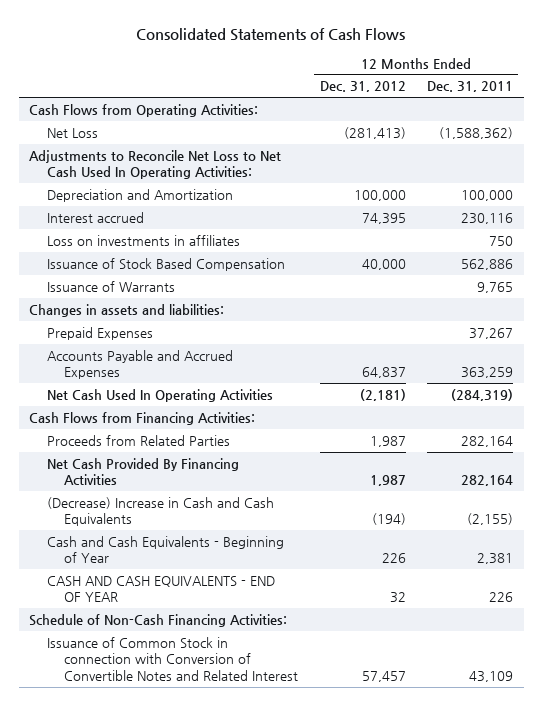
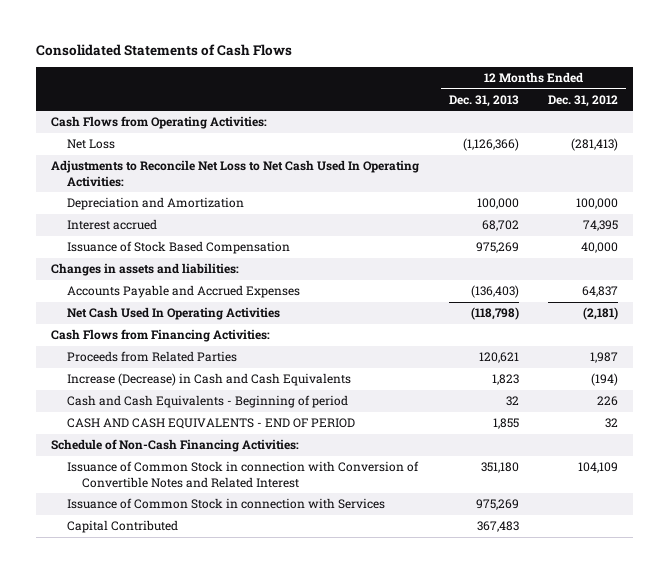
[427,81,514,93] Dec. 31, 2011 -> none
none -> [448,94,519,107] Dec. 31, 2013
[46,234,240,246] Loss on investments in affiliates -> none
[46,280,175,292] Issuance of Warrants -> none
[46,326,153,340] Prepaid Expenses -> none
[46,457,239,486] Net Cash Provided By Financing Activities -> none
[46,496,274,527] (Decrease) Increase in Cash and Cash Equivalents -> [66,373,351,387] Increase (Decrease) in Cash and Cash Equivalents
[46,535,284,564] Cash and Cash Equivalents - Beginning of Year -> [66,395,348,409] Cash and Cash Equivalents - Beginning of period
[46,575,275,603] CASH AND CASH EQUIVALENTS - END OF YEAR -> [66,418,355,430] CASH AND CASH EQUIVALENTS - END OF PERIOD
[361,670,406,682] 57,457 -> [578,462,619,474] 104,109
none -> [66,498,385,510] Issuance of Common Stock in connection with Services
none -> [66,520,178,534] Capital Contributed

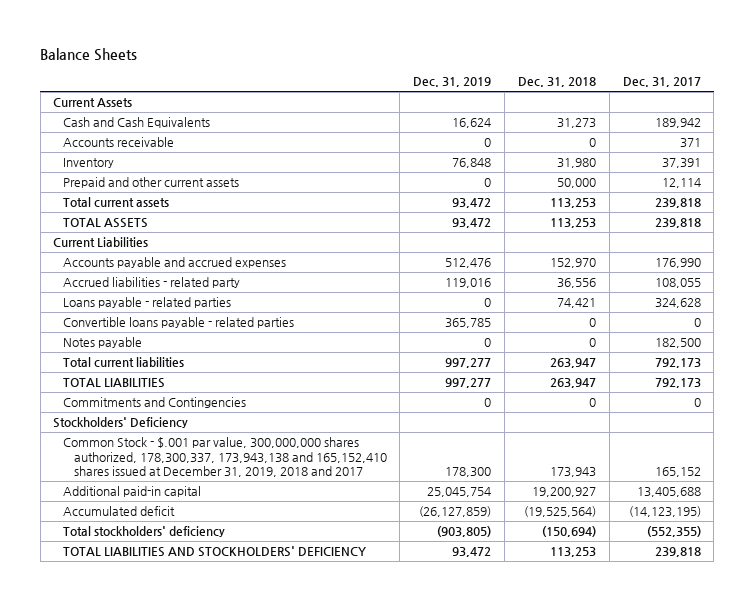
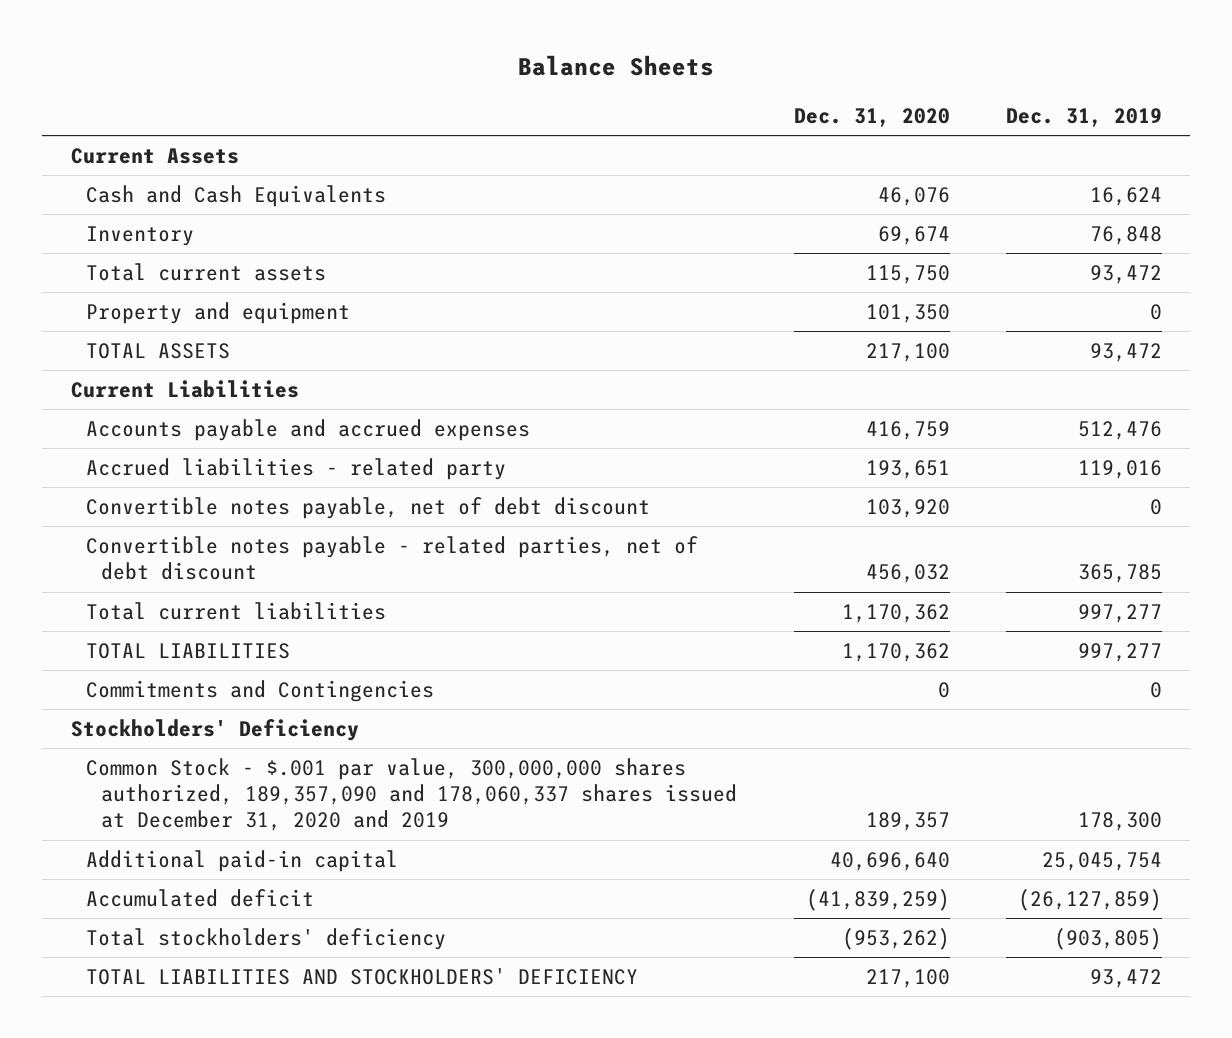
[517,77,596,88] Dec. 31, 2018 -> none
[622,77,701,88] Dec. 31, 2017 -> none
none -> [793,107,950,127] Dec. 31, 2020
[63,137,175,148] Accounts receivable -> none
[63,177,240,189] Prepaid and other current assets -> none
none -> [85,302,350,325] Property and equipment
[63,297,232,309] Loans payable - related parties -> none
[63,337,143,349] Notes payable -> none
none -> [85,497,650,520] Convertible notes payable, net of debt discount
[63,317,295,329] Convertible loans payable - related parties -> [85,536,698,581] Convertible notes payable - related parties, net of debt discount
[63,437,387,478] Common Stock - $.001 par value, 300,000,000 shares authorized, 178,300,337, 173,943,138 and 165,152,410 shares issued at December 31, 2019, 2018 and 2017 -> [85,758,738,832] Common Stock - $.001 par value, 300,000,000 shares authorized, 189,357,090 and 178,060,337 shares issued at December 31, 2020 and 2019

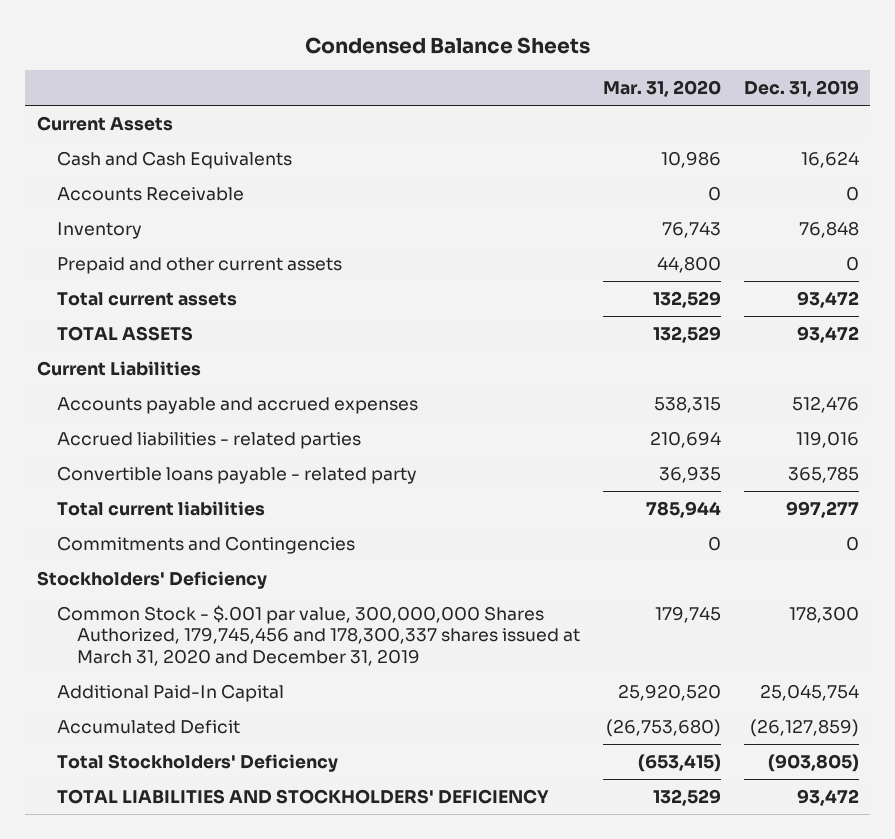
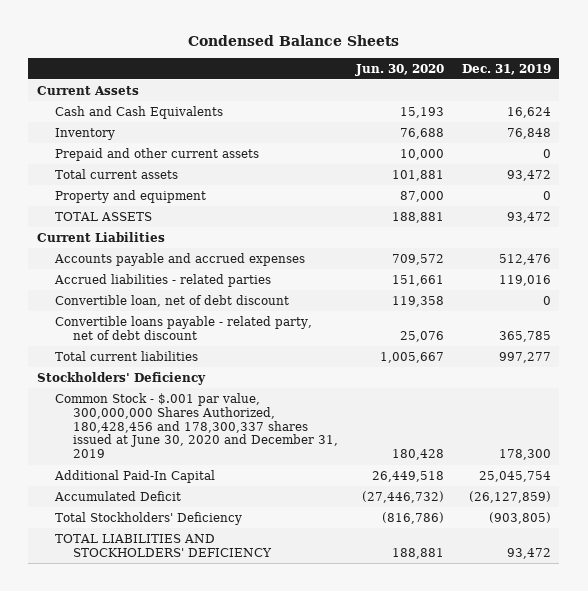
[603,80,722,98] Mar. 31, 2020 -> none
none -> [354,63,444,76] Jun. 30, 2020
[57,186,245,201] Accounts Receivable -> none
none -> [55,189,207,203] Property and equipment
none -> [55,294,290,307] Convertible loan, net of debt discount
[57,465,418,484] Convertible loans payable - related party -> [55,315,313,340] Convertible loans payable - related party, net of debt discount
[57,535,356,554] Commitments and Contingencies -> none
[57,604,581,666] Common Stock - $.001 par value, 300,000,000 Shares Authorized, 179,745,456 and 178,300,337 shares issued at March 31, 2020 and December 31, 2019 -> [55,392,339,459] Common Stock - $.001 par value, 300,000,000 Shares Authorized, 180,428,456 and 178,300,337 shares issued at June 30, 2020 and December 31, 2019

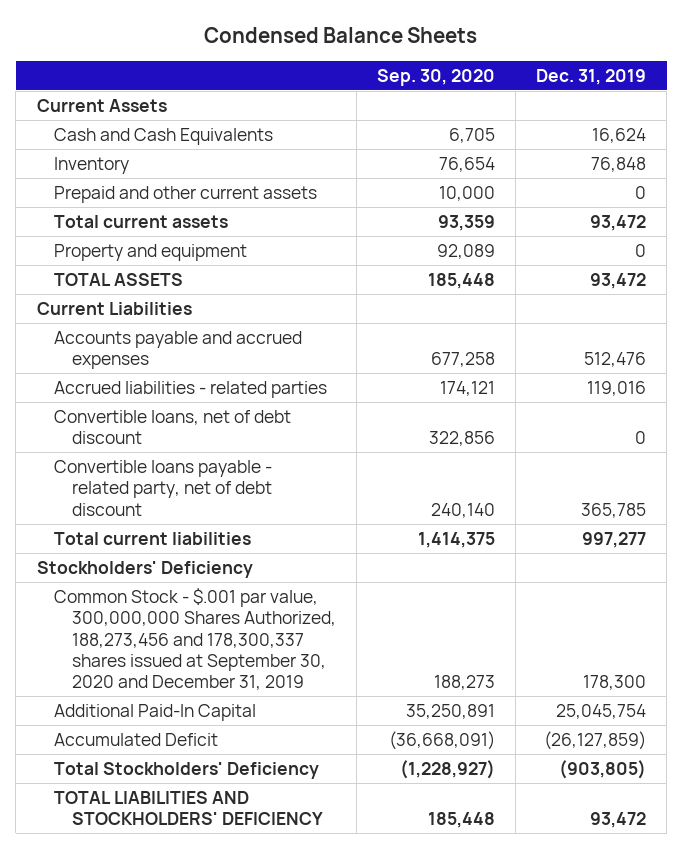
[354,63,444,76] Jun. 30, 2020 -> none
none -> [377,68,496,86] Sep. 30, 2020
[55,294,290,307] Convertible loan, net of debt discount -> [54,409,292,445] Convertible loans, net of debt discount
[55,392,339,459] Common Stock - $.001 par value, 300,000,000 Shares Authorized, 180,428,456 and 178,300,337 shares issued at June 30, 2020 and December 31, 2019 -> [54,587,336,691] Common Stock - $.001 par value, 300,000,000 Shares Authorized, 188,273,456 and 178,300,337 shares issued at September 30, 2020 and December 31, 2019

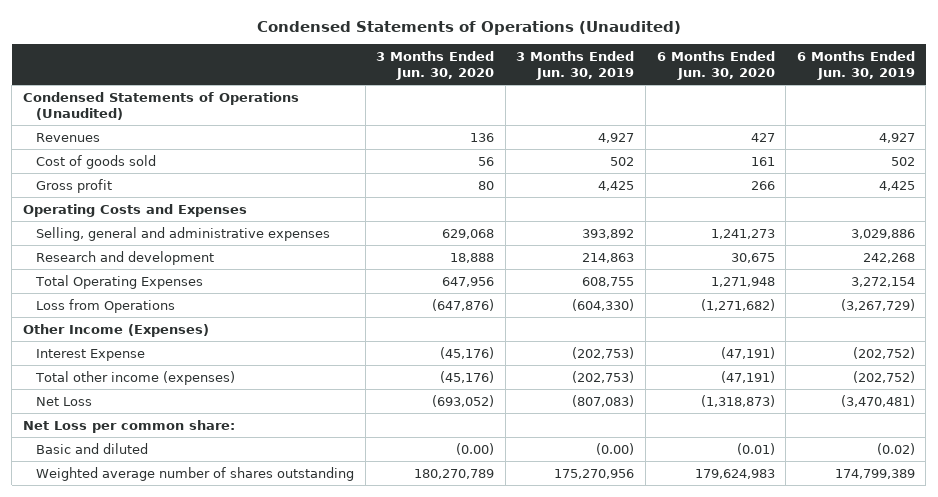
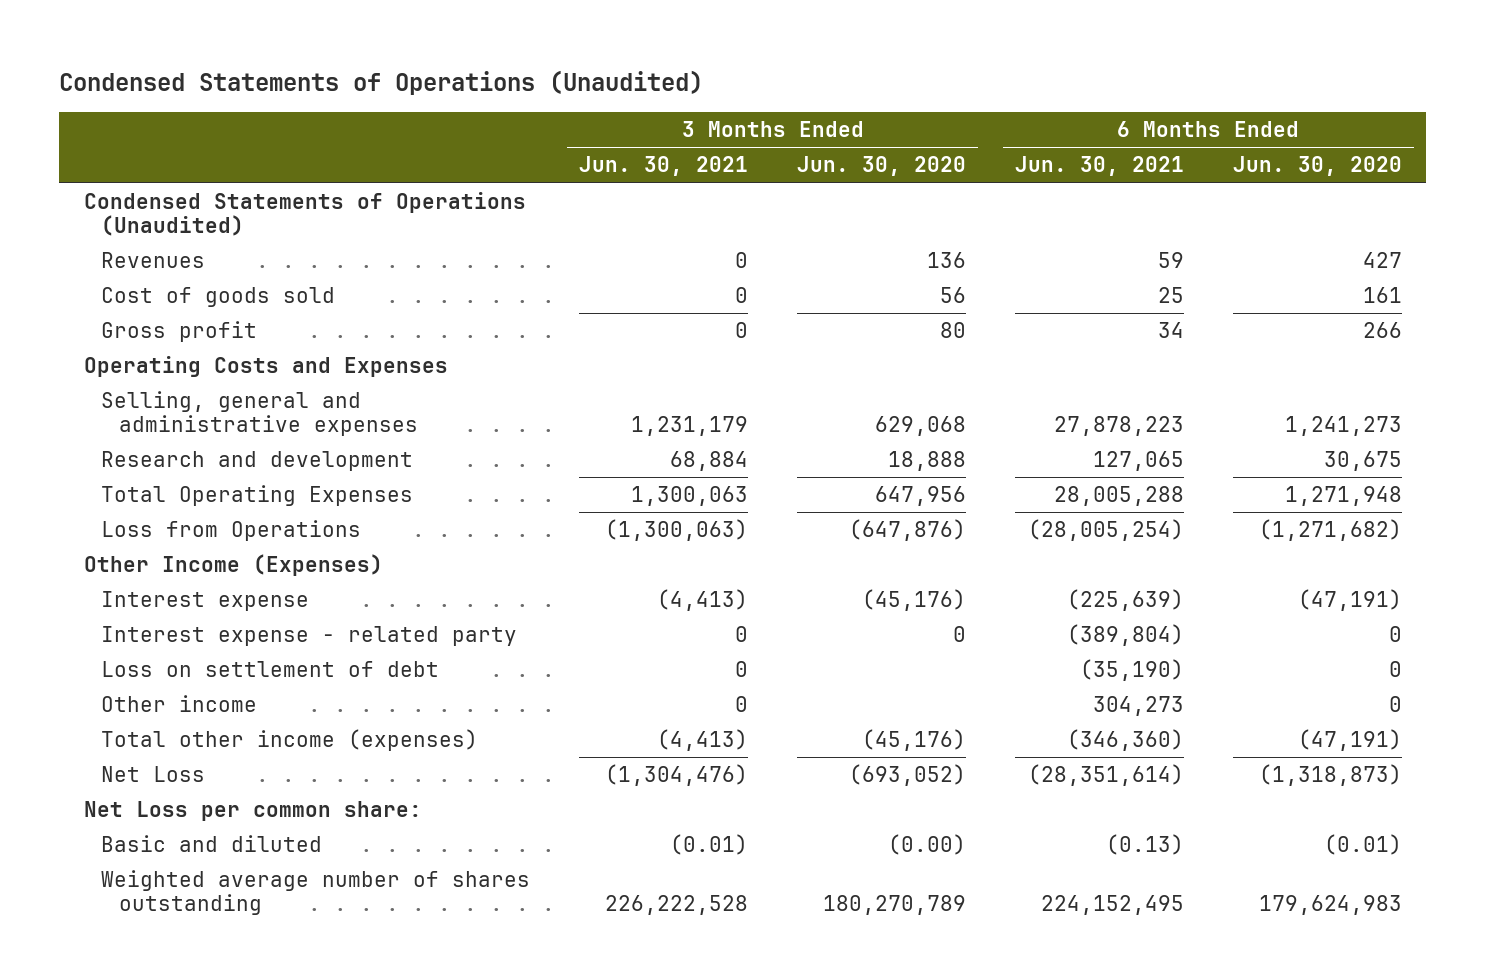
[516,50,635,81] 3 Months Ended Jun. 30, 2019 -> none
[796,50,915,81] 6 Months Ended Jun. 30, 2019 -> none
none -> [579,156,749,177] Jun. 30, 2021
none -> [1014,156,1184,177] Jun. 30, 2021
[35,348,145,361] Interest Expense -> [101,591,310,612] Interest expense
none -> [101,626,518,647] Interest expense - related party
none -> [101,661,440,678] Loss on settlement of debt
none -> [101,695,258,713] Other income

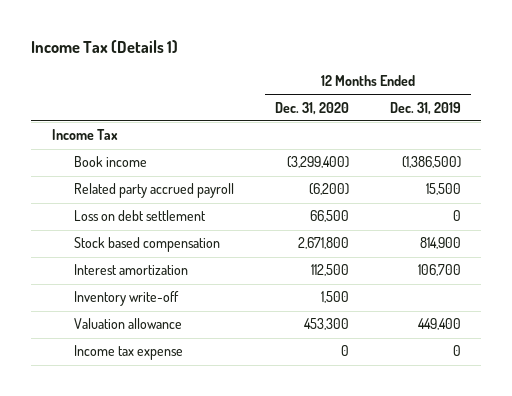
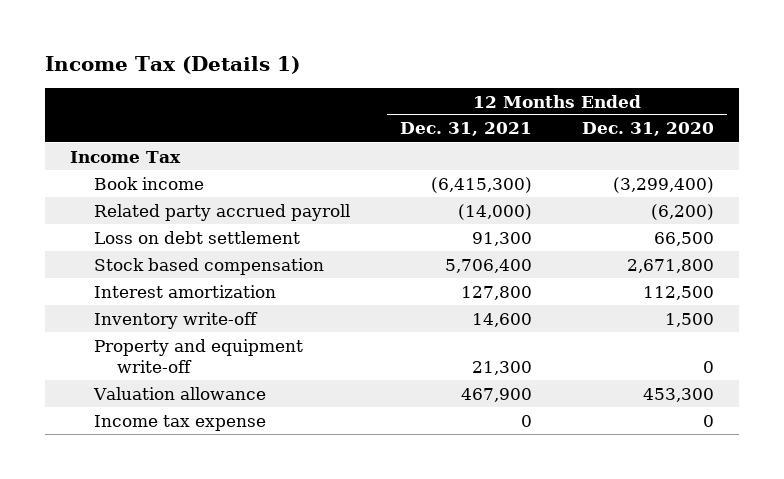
[389,101,461,115] Dec. 31, 2019 -> none
none -> [399,122,532,137] Dec. 31, 2021
none -> [93,338,303,373] Property and equipment write-off

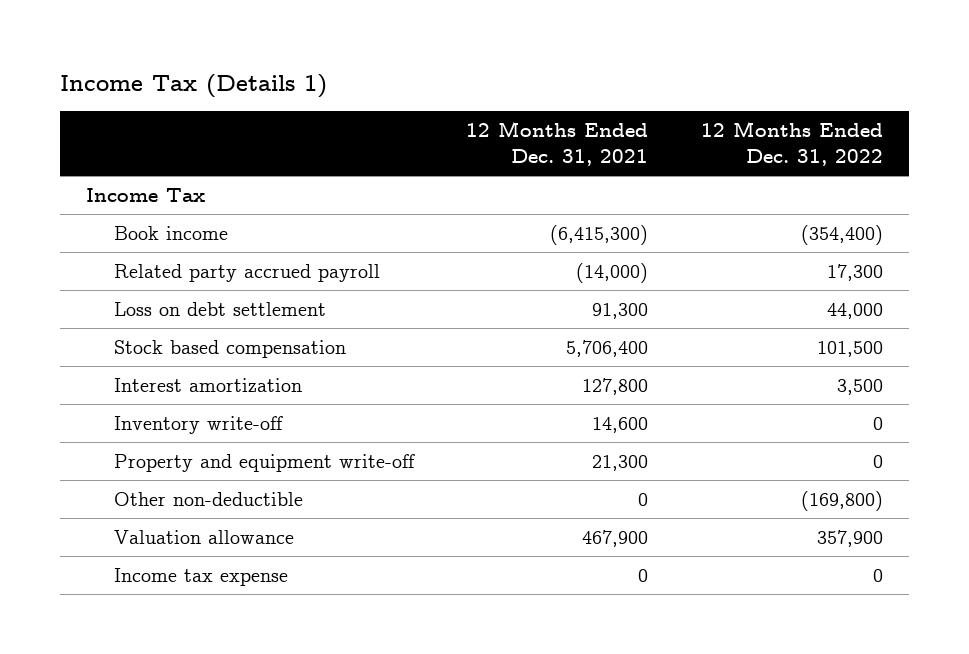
[582,122,715,137] Dec. 31, 2020 -> none
none -> [700,121,883,167] 12 Months Ended Dec. 31, 2022
none -> [113,491,303,506] Other non-deductible

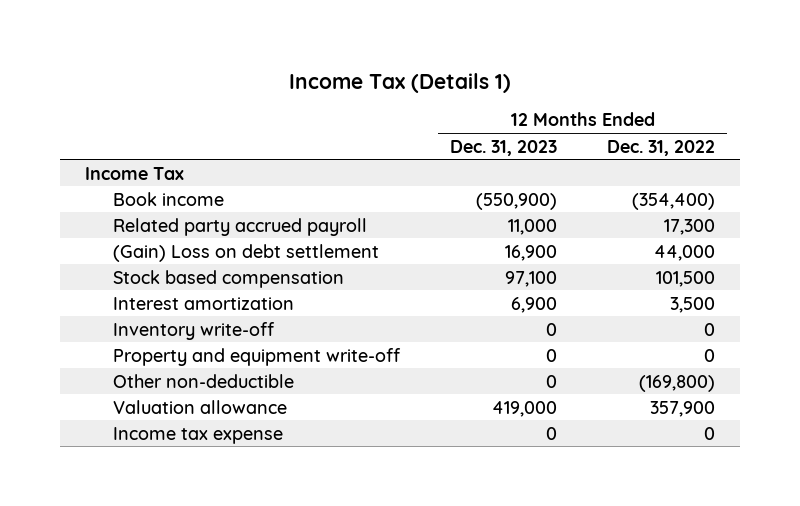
[466,121,649,167] 12 Months Ended Dec. 31, 2021 -> none
none -> [450,139,558,156] Dec. 31, 2023
[113,301,326,316] Loss on debt settlement -> [113,243,380,262] (Gain) Loss on debt settlement

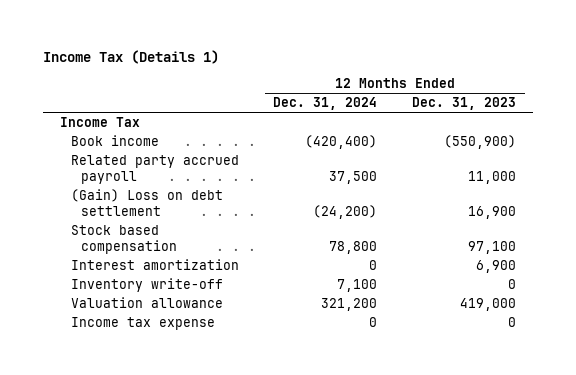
[607,139,716,156] Dec. 31, 2022 -> none
none -> [273,97,378,111] Dec. 31, 2024
[113,347,402,366] Property and equipment write-off -> none
[113,373,295,388] Other non-deductible -> none

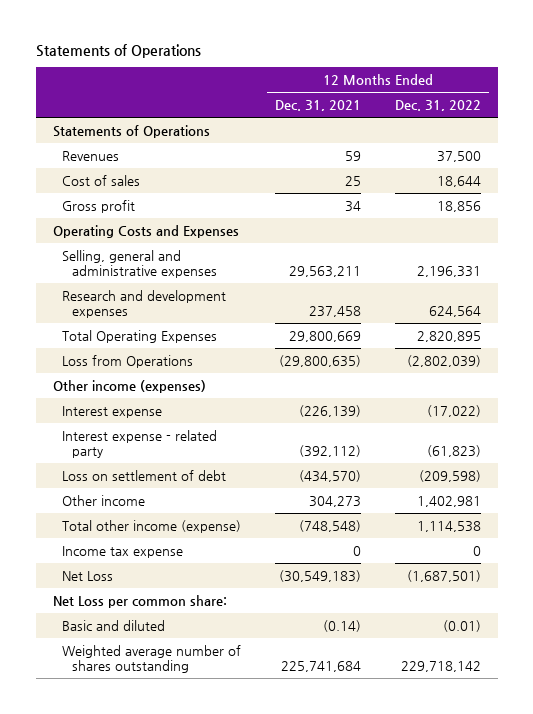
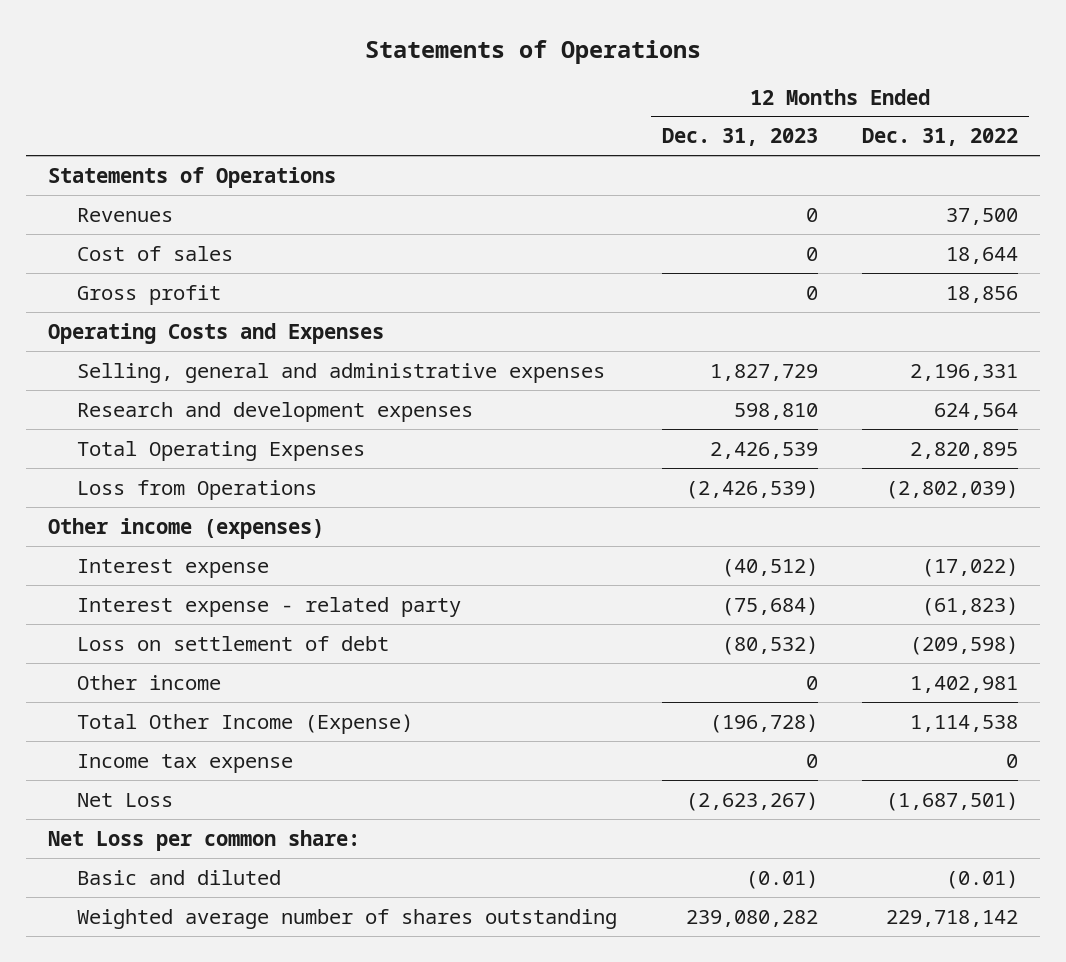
[274,100,361,112] Dec. 31, 2021 -> none
none -> [661,128,818,147] Dec. 31, 2023
[62,519,242,533] Total other income (expense) -> [77,713,414,734] Total Other Income (Expense)

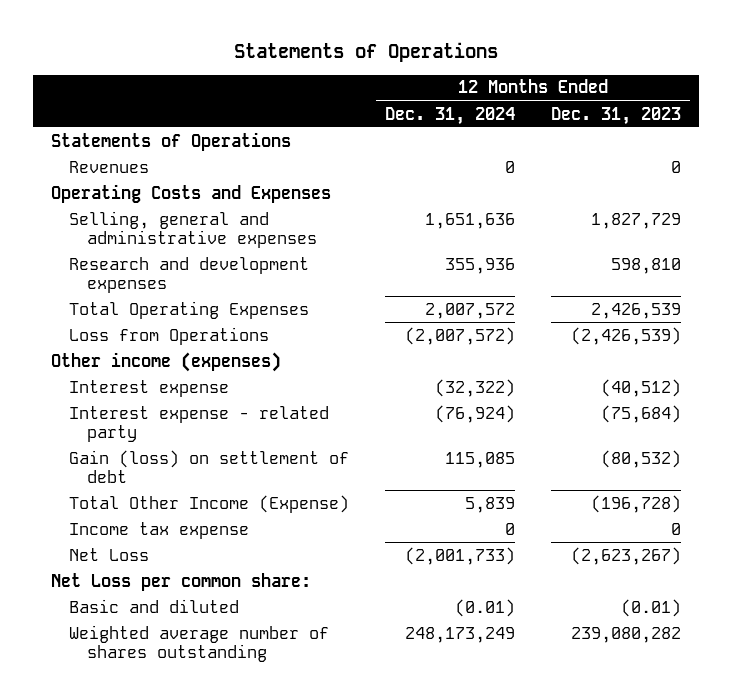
[862,128,1019,147] Dec. 31, 2022 -> none
none -> [385,106,516,125] Dec. 31, 2024
[77,245,234,261] Cost of sales -> none
[77,284,222,305] Gross profit -> none
[77,674,222,690] Other income -> none
[77,635,390,651] Loss on settlement of debt -> [69,449,350,483] Gain (loss) on settlement of debt

